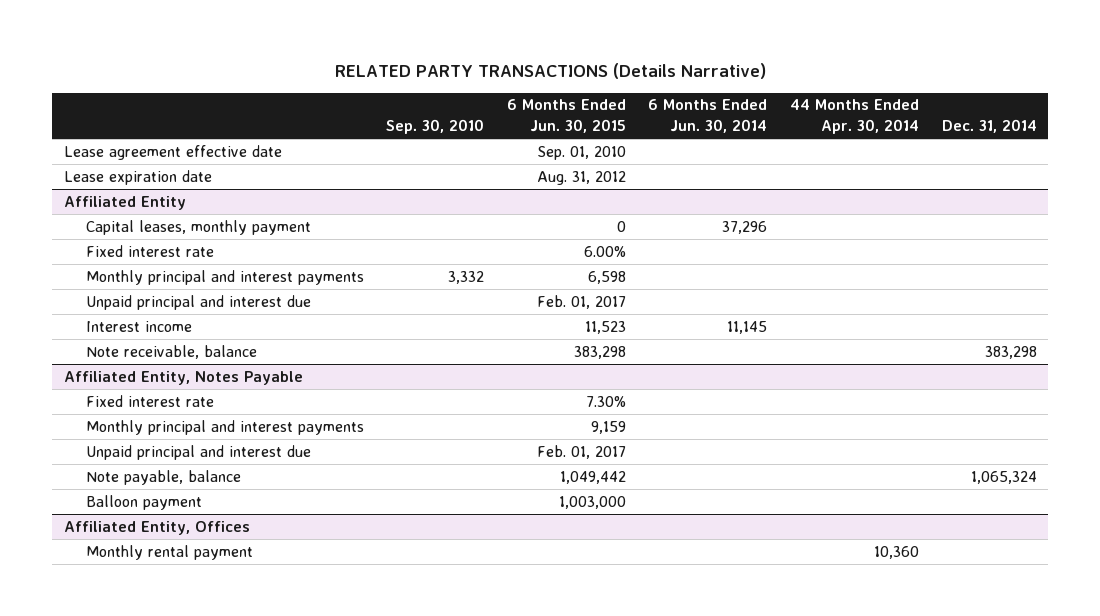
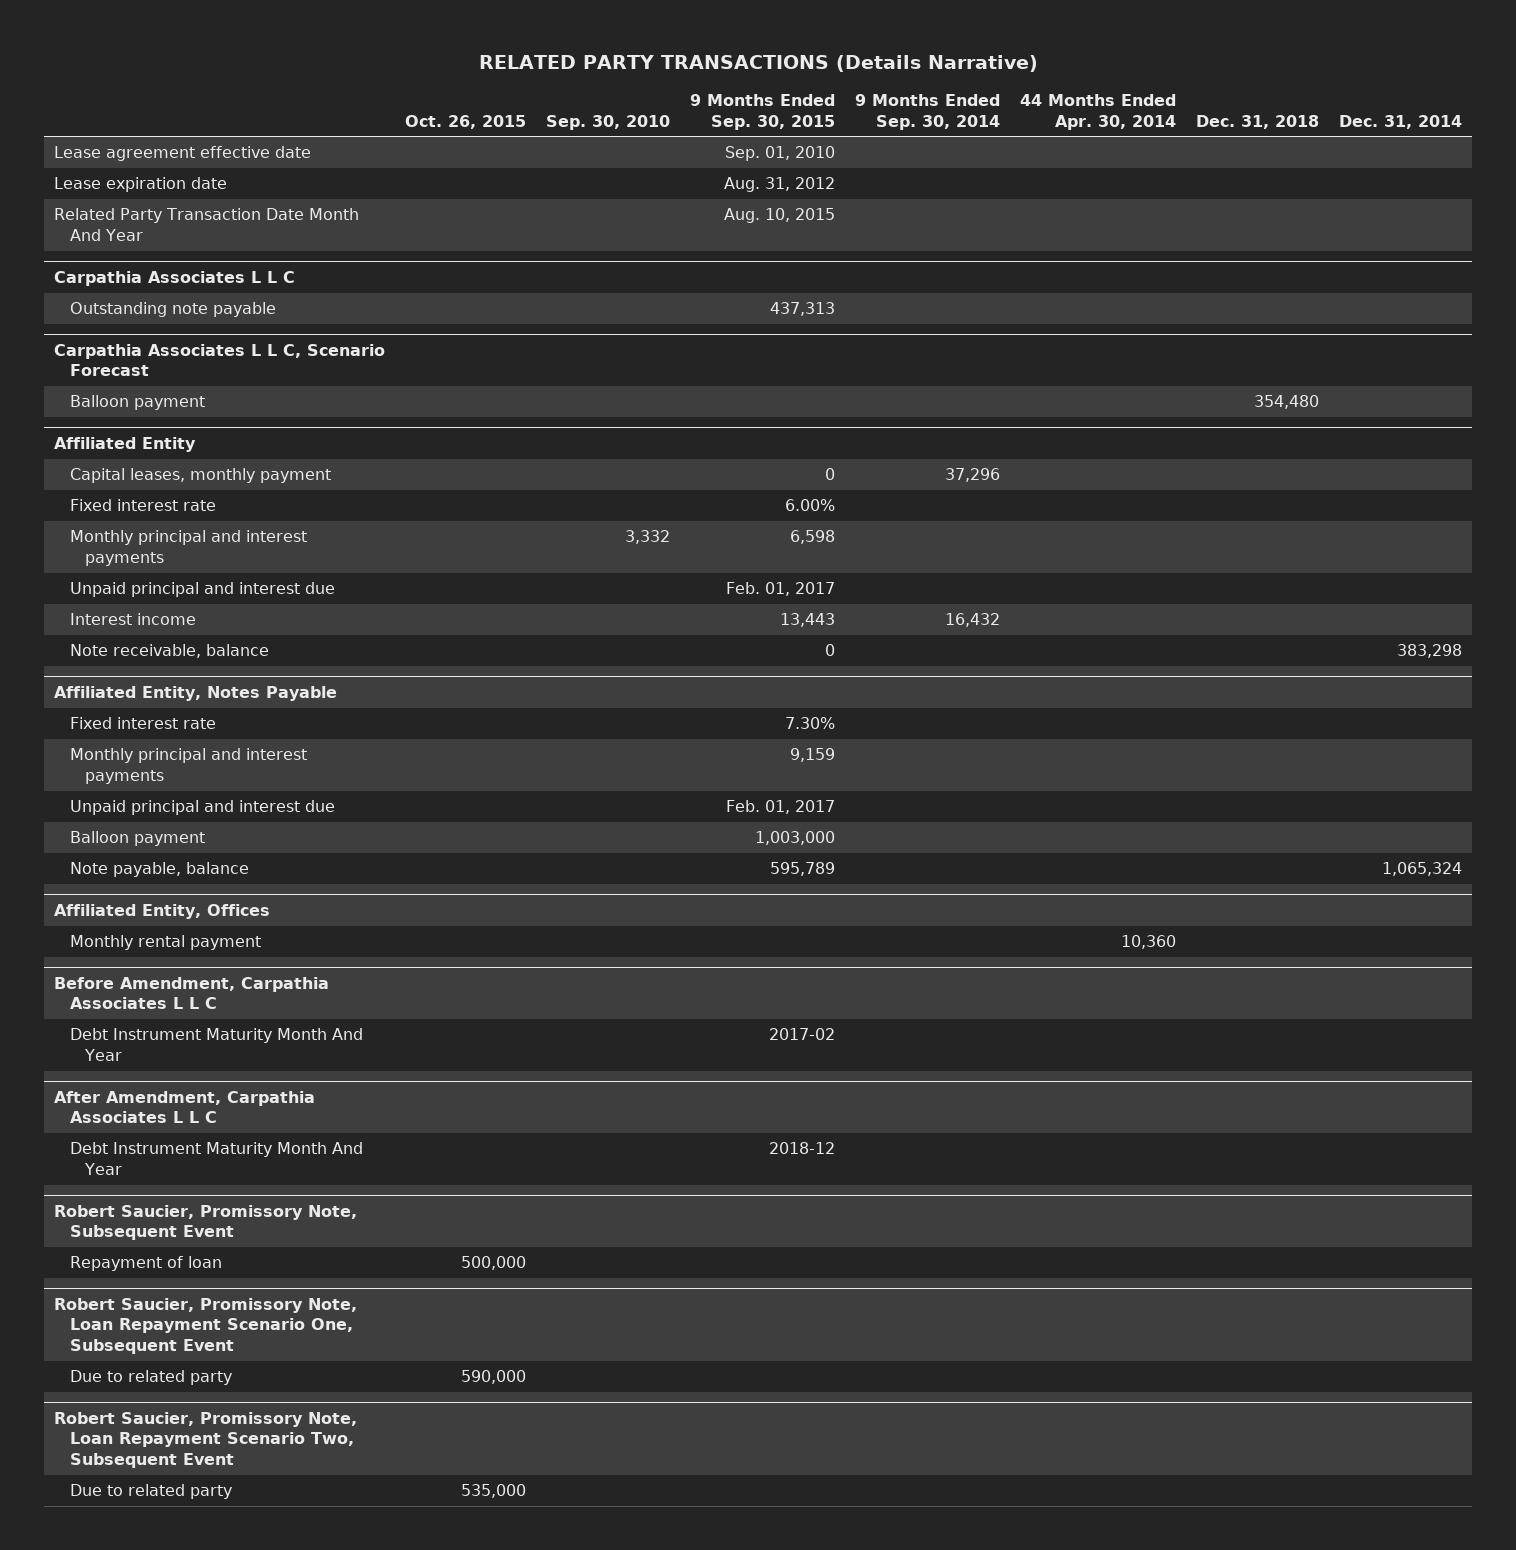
[506,99,626,133] 6 Months Ended Jun. 30, 2015 -> none
[648,99,768,133] 6 Months Ended Jun. 30, 2014 -> none
none -> [404,114,526,129] Oct. 26, 2015
none -> [690,94,836,130] 9 Months Ended Sep. 30, 2015
none -> [855,94,1001,130] 9 Months Ended Sep. 30, 2014
none -> [1196,114,1320,129] Dec. 31, 2018
none -> [53,208,359,241] Related Party Transaction Date Month And Year
none -> [53,270,295,286] Carpathia Associates L L C
none -> [69,302,276,318] Outstanding note payable
none -> [53,343,385,377] Carpathia Associates L L C, Scenario Forecast
none -> [69,395,205,411] Balloon payment
[85,469,241,485] Note payable, balance -> [69,862,249,878] Note payable, balance
none -> [53,976,329,1010] Before Amendment, Carpathia Associates L L C
none -> [69,1028,363,1061] Debt Instrument Maturity Month And Year
none -> [53,1090,315,1124] After Amendment, Carpathia Associates L L C
none -> [69,1142,363,1175] Debt Instrument Maturity Month And Year
none -> [53,1204,357,1241] Robert Saucier, Promissory Note, Subsequent Event
none -> [69,1256,222,1272] Repayment of loan
none -> [53,1297,357,1354] Robert Saucier, Promissory Note, Loan Repayment Scenario One, Subsequent Event
none -> [69,1370,232,1386] Due to related party
none -> [53,1411,357,1468] Robert Saucier, Promissory Note, Loan Repayment Scenario Two, Subsequent Event
none -> [69,1484,232,1500] Due to related party

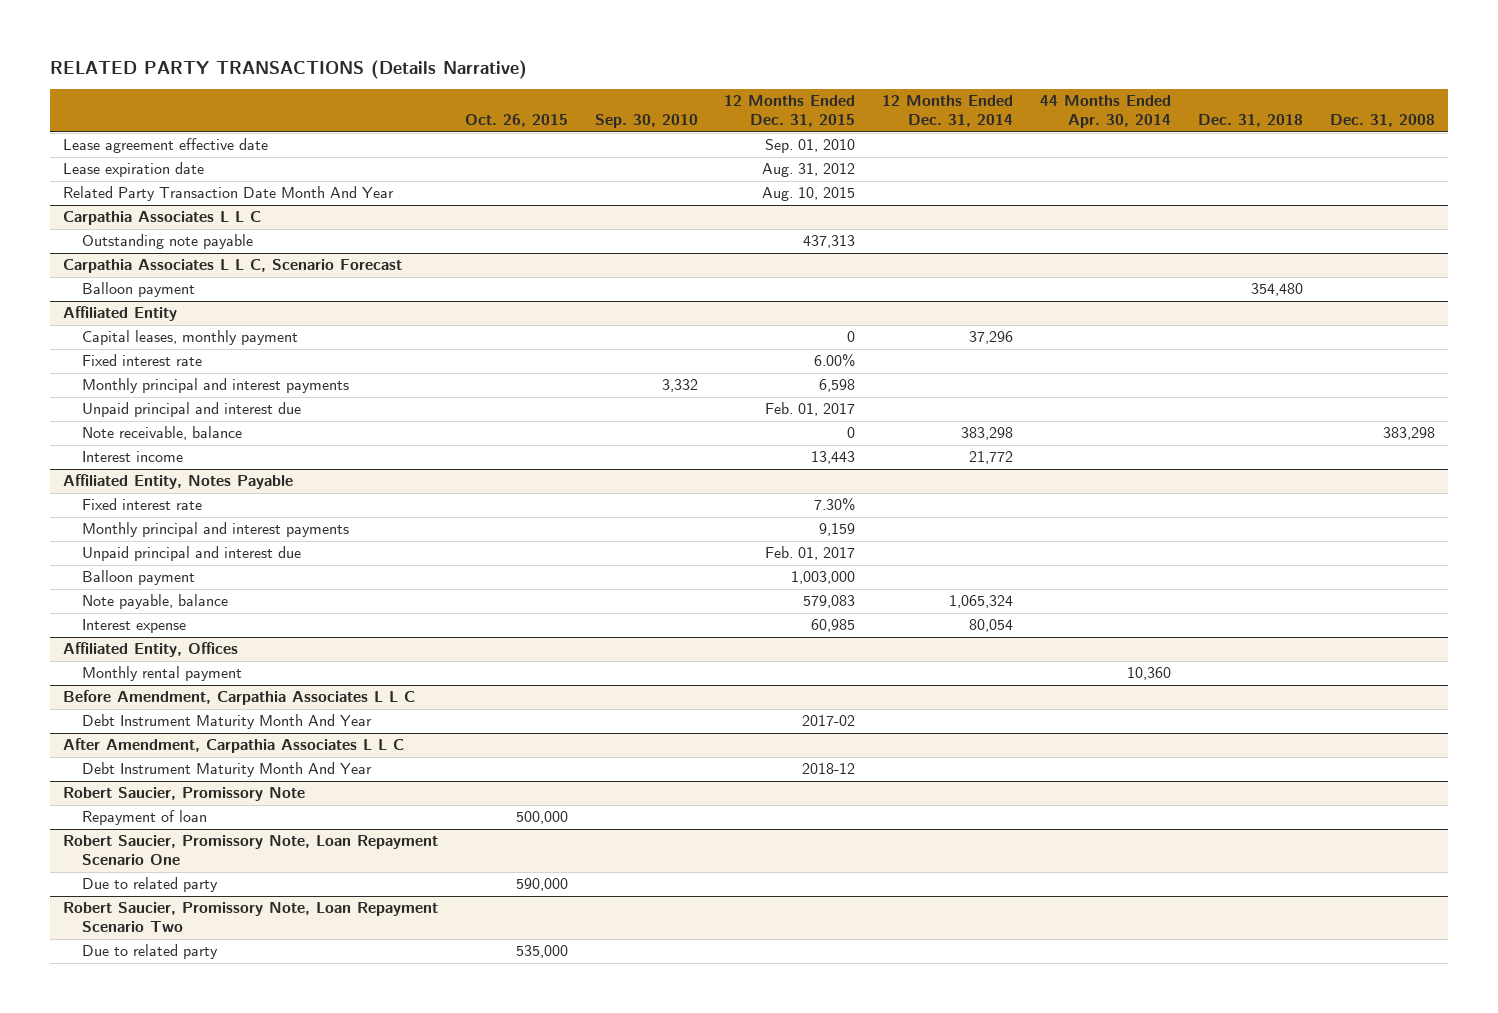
[690,94,836,130] 9 Months Ended Sep. 30, 2015 -> none
[855,94,1001,130] 9 Months Ended Sep. 30, 2014 -> none
[1339,114,1463,129] Dec. 31, 2014 -> none
none -> [724,95,856,128] 12 Months Ended Dec. 31, 2015
none -> [882,95,1014,128] 12 Months Ended Dec. 31, 2014
none -> [1329,114,1435,128] Dec. 31, 2008
[69,613,196,626] Interest income -> [82,451,184,463] Interest income
none -> [82,619,187,634] Interest expense
[53,1204,357,1241] Robert Saucier, Promissory Note, Subsequent Event -> [62,787,305,802] Robert Saucier, Promissory Note
[53,1297,357,1354] Robert Saucier, Promissory Note, Loan Repayment Scenario One, Subsequent Event -> [62,835,438,866] Robert Saucier, Promissory Note, Loan Repayment Scenario One
[53,1411,357,1468] Robert Saucier, Promissory Note, Loan Repayment Scenario Two, Subsequent Event -> [62,902,438,933] Robert Saucier, Promissory Note, Loan Repayment Scenario Two

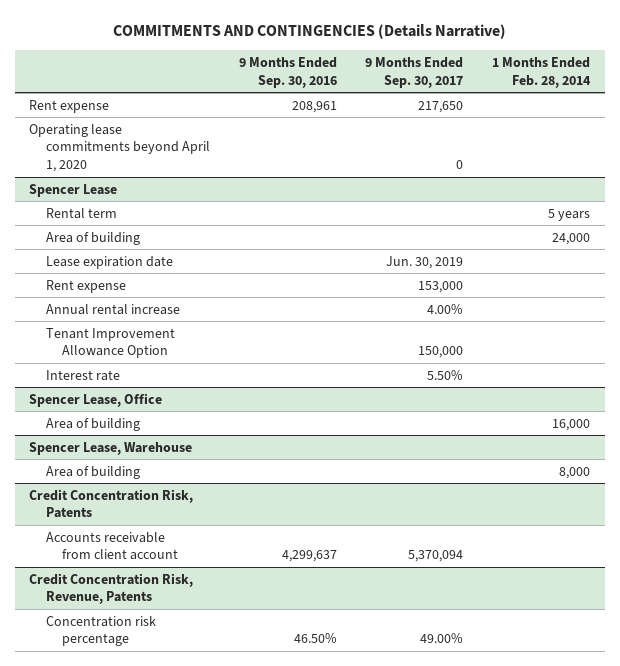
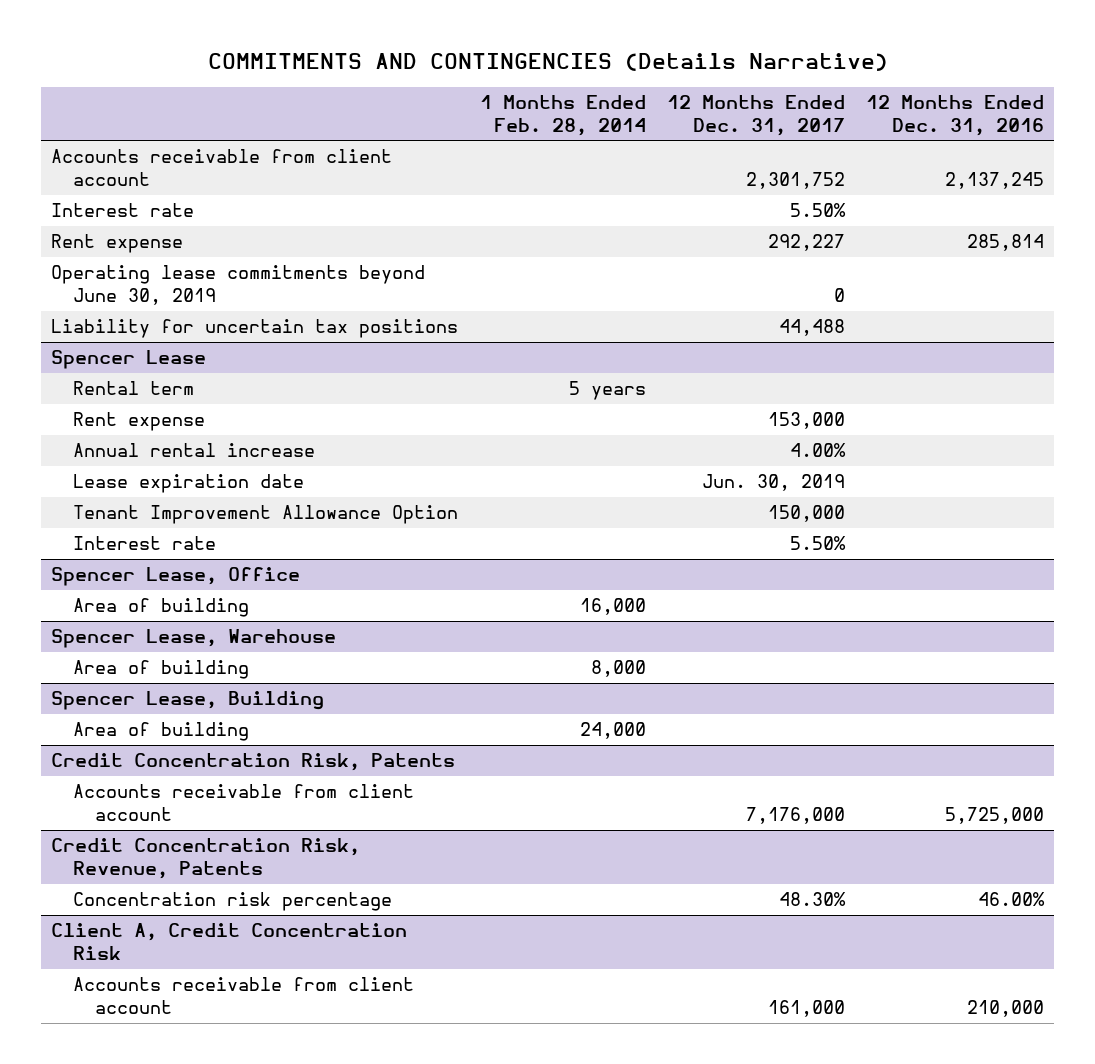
[238,56,337,88] 9 Months Ended Sep. 30, 2016 -> none
[365,56,464,88] 9 Months Ended Sep. 30, 2017 -> none
none -> [666,94,845,136] 12 Months Ended Dec. 31, 2017
none -> [865,94,1044,136] 12 Months Ended Dec. 31, 2016
none -> [51,149,393,187] Accounts receivable from client account
none -> [51,203,195,218] Interest rate
[29,123,210,173] Operating lease commitments beyond April 1, 2020 -> none
none -> [51,265,426,306] Operating lease commitments beyond June 30, 2019
none -> [51,319,459,339] Liability for uncertain tax positions
[45,231,140,245] Area of building -> none
[45,255,173,269] Lease expiration date -> [73,474,305,494] Lease expiration date
none -> [51,691,325,711] Spencer Lease, Building
none -> [73,722,250,742] Area of building
none -> [51,923,408,961] Client A, Credit Concentration Risk
none -> [73,977,415,1015] Accounts receivable from client account

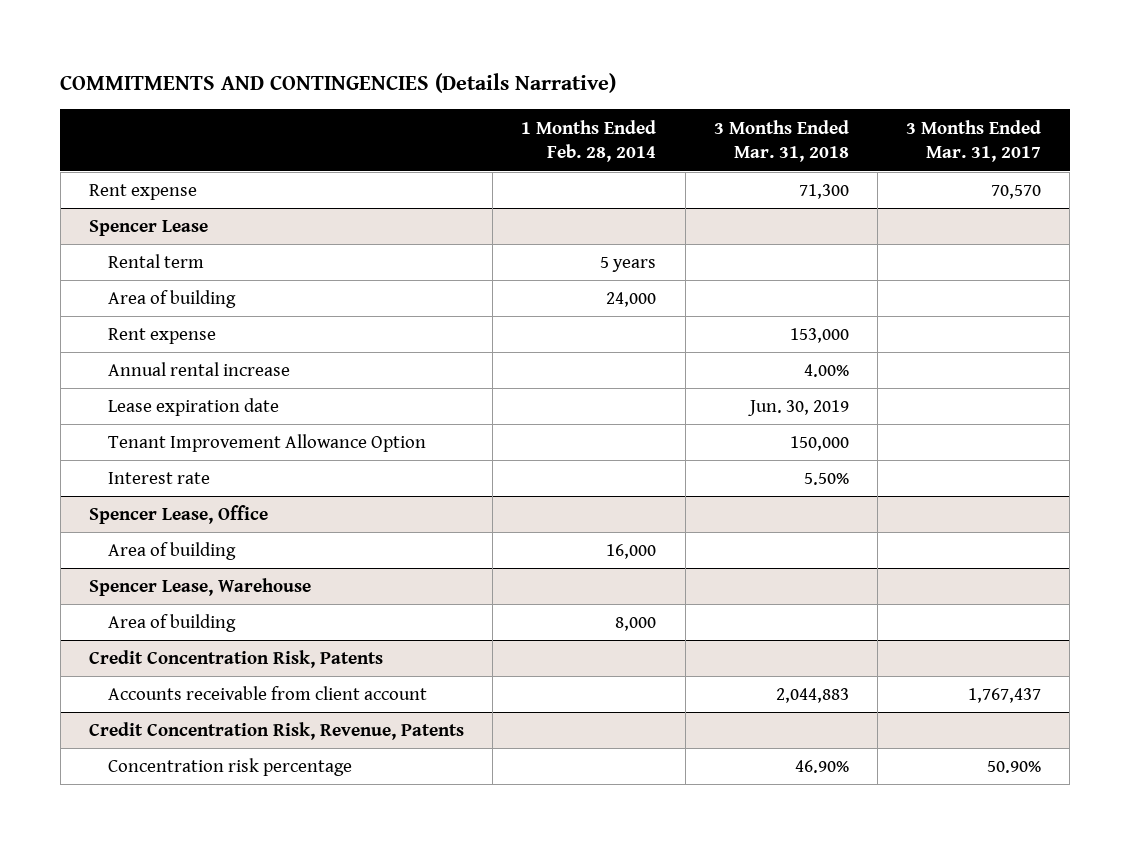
[666,94,845,136] 12 Months Ended Dec. 31, 2017 -> none
[865,94,1044,136] 12 Months Ended Dec. 31, 2016 -> none
none -> [713,119,849,163] 3 Months Ended Mar. 31, 2018
none -> [906,119,1042,163] 3 Months Ended Mar. 31, 2017
[51,149,393,187] Accounts receivable from client account -> none
[51,203,195,218] Interest rate -> none
[51,265,426,306] Operating lease commitments beyond June 30, 2019 -> none
[51,319,459,339] Liability for uncertain tax positions -> none
none -> [107,290,236,309] Area of building
[51,691,325,711] Spencer Lease, Building -> none
[73,722,250,742] Area of building -> none
[51,923,408,961] Client A, Credit Concentration Risk -> none
[73,977,415,1015] Accounts receivable from client account -> none

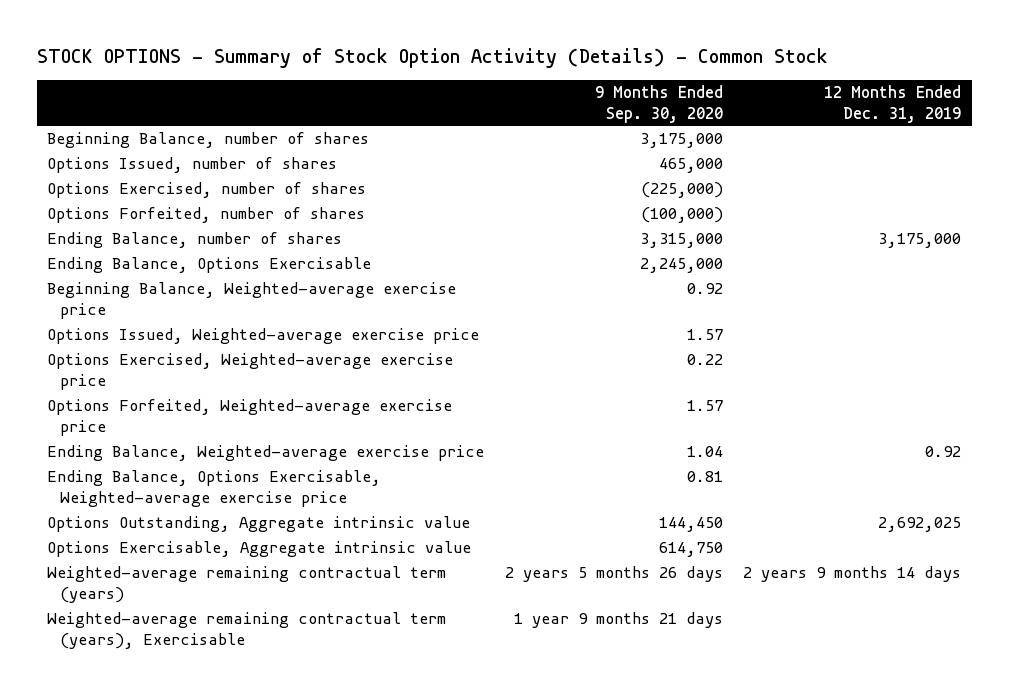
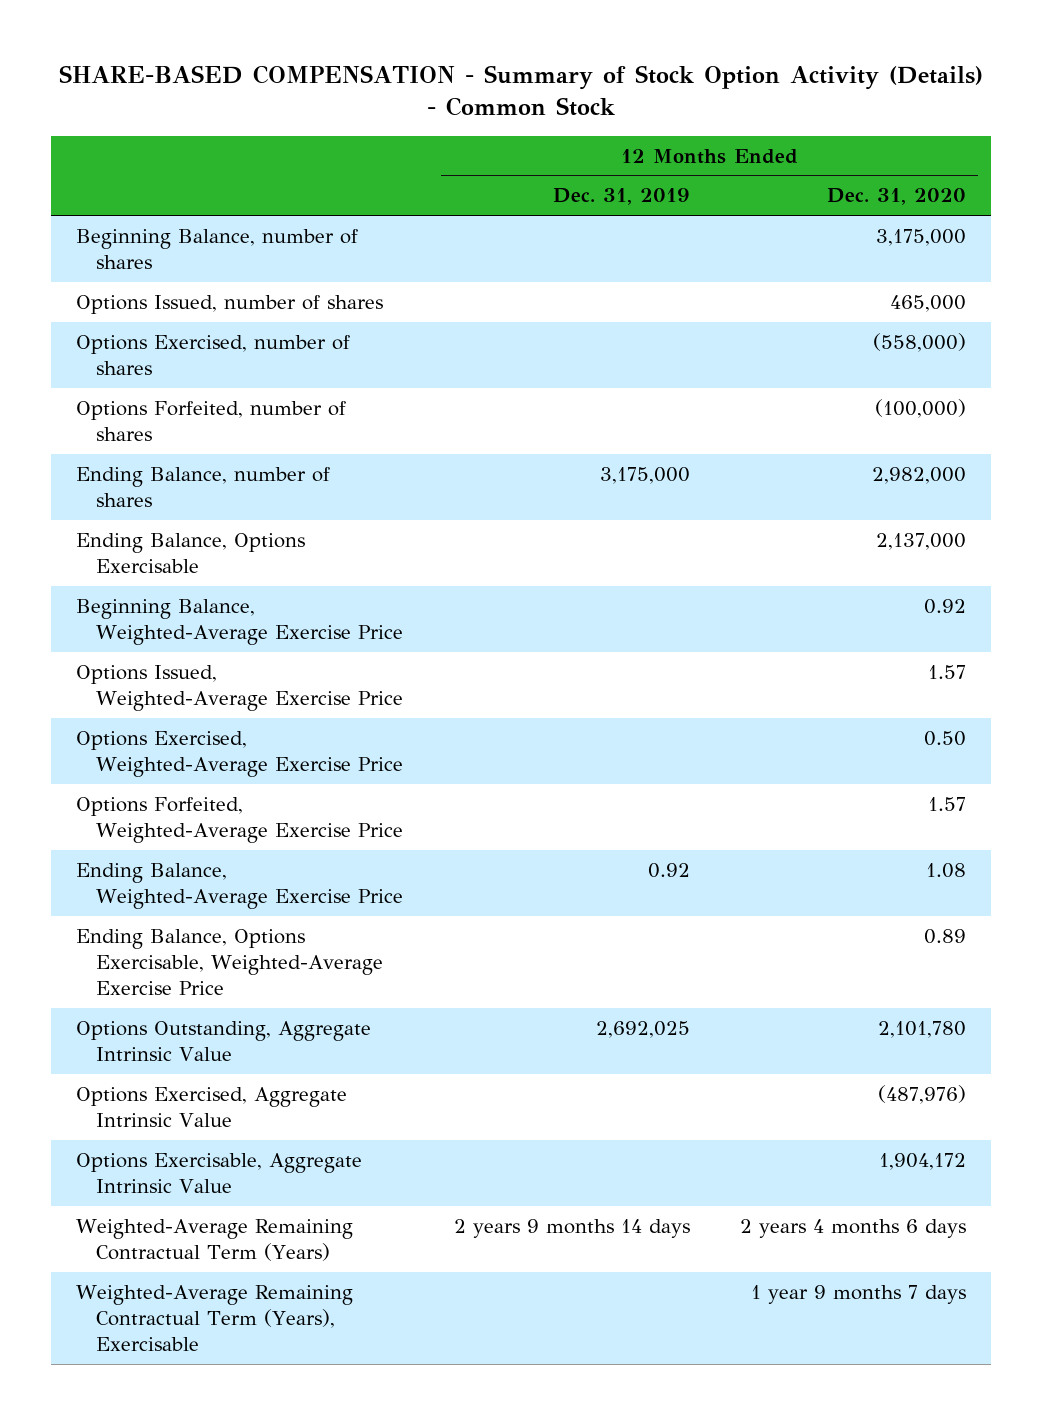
[36,47,828,68] STOCK OPTIONS - Summary of Stock Option Activity (Details) - Common Stock -> [58,64,983,116] SHARE-BASED COMPENSATION - Summary of Stock Option Activity (Details) - Common Stock
[594,84,723,123] 9 Months Ended Sep. 30, 2020 -> none
none -> [826,188,966,206] Dec. 31, 2020
[47,282,457,320] Beginning Balance, Weighted-average exercise price -> [75,599,404,646] Beginning Balance, Weighted-Average Exercise Price
[47,328,480,345] Options Issued, Weighted-average exercise price -> [75,665,404,712] Options Issued, Weighted-Average Exercise Price
[47,353,454,391] Options Exercised, Weighted-average exercise price -> [75,731,404,778] Options Exercised, Weighted-Average Exercise Price
[47,399,453,437] Options Forfeited, Weighted-average exercise price -> [75,797,404,844] Options Forfeited, Weighted-Average Exercise Price
[47,445,485,462] Ending Balance, Weighted-average exercise price -> [75,863,404,910] Ending Balance, Weighted-Average Exercise Price
[47,470,382,508] Ending Balance, Options Exercisable, Weighted-average exercise price -> [75,929,384,996] Ending Balance, Options Exercisable, Weighted-Average Exercise Price
[47,516,471,533] Options Outstanding, Aggregate intrinsic value -> [75,1021,371,1062] Options Outstanding, Aggregate Intrinsic Value
none -> [75,1087,347,1128] Options Exercised, Aggregate Intrinsic Value
[47,541,472,558] Options Exercisable, Aggregate intrinsic value -> [75,1153,362,1194] Options Exercisable, Aggregate Intrinsic Value
[47,566,447,604] Weighted-average remaining contractual term (years) -> [75,1219,353,1262] Weighted-Average Remaining Contractual Term (Years)
[47,612,447,650] Weighted-average remaining contractual term (years), Exercisable -> [75,1285,353,1352] Weighted-Average Remaining Contractual Term (Years), Exercisable

